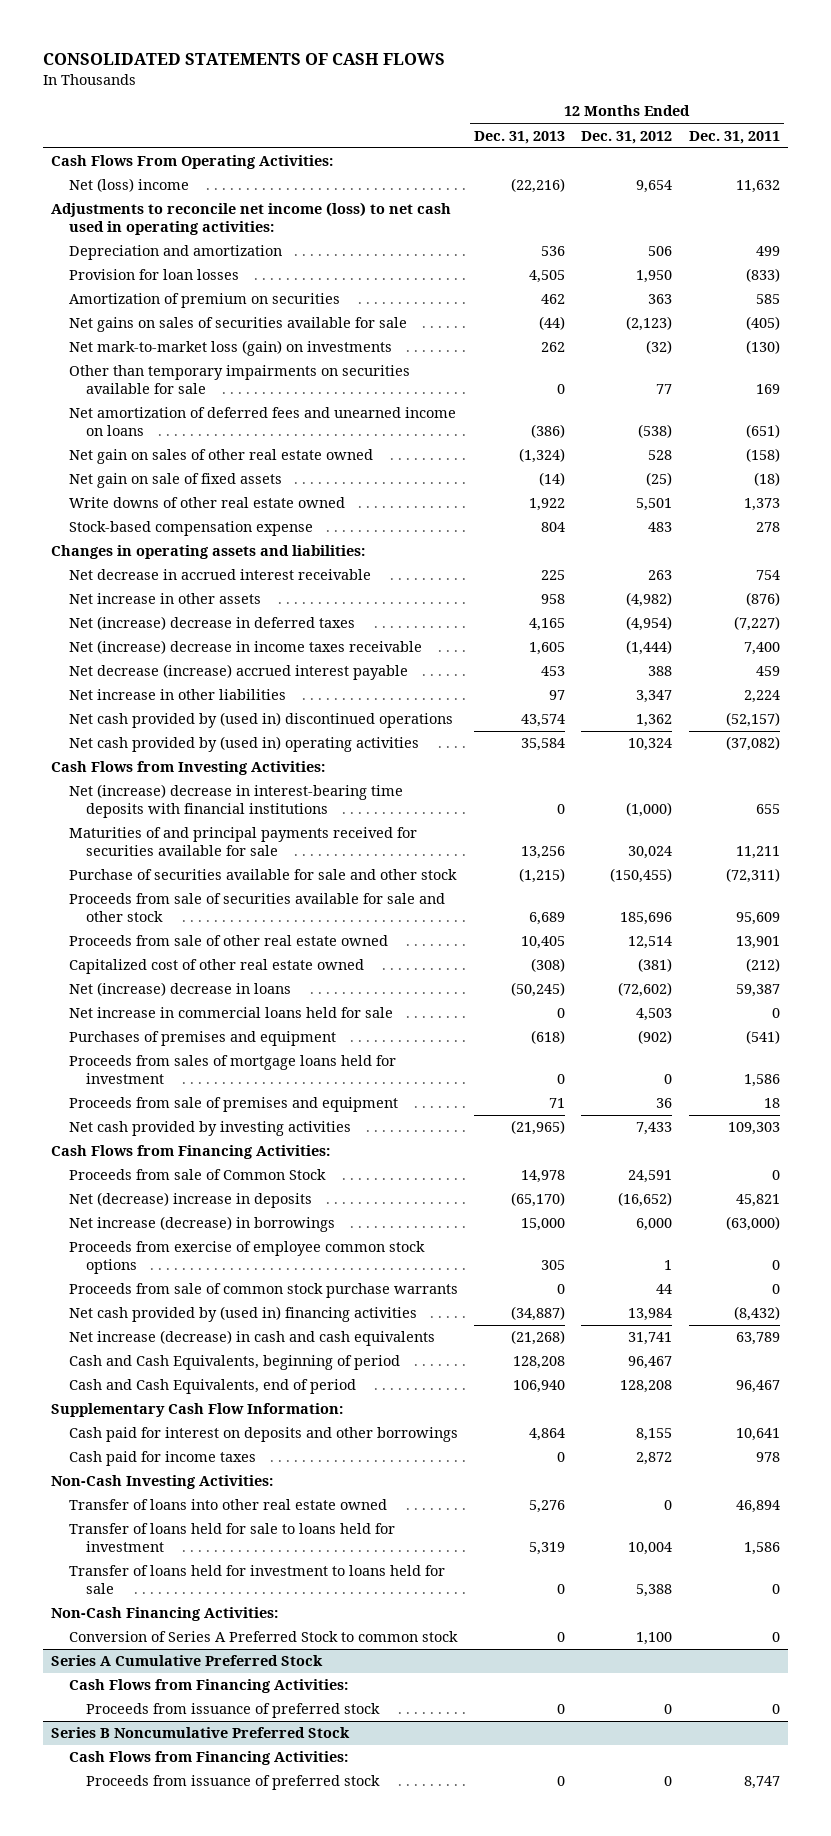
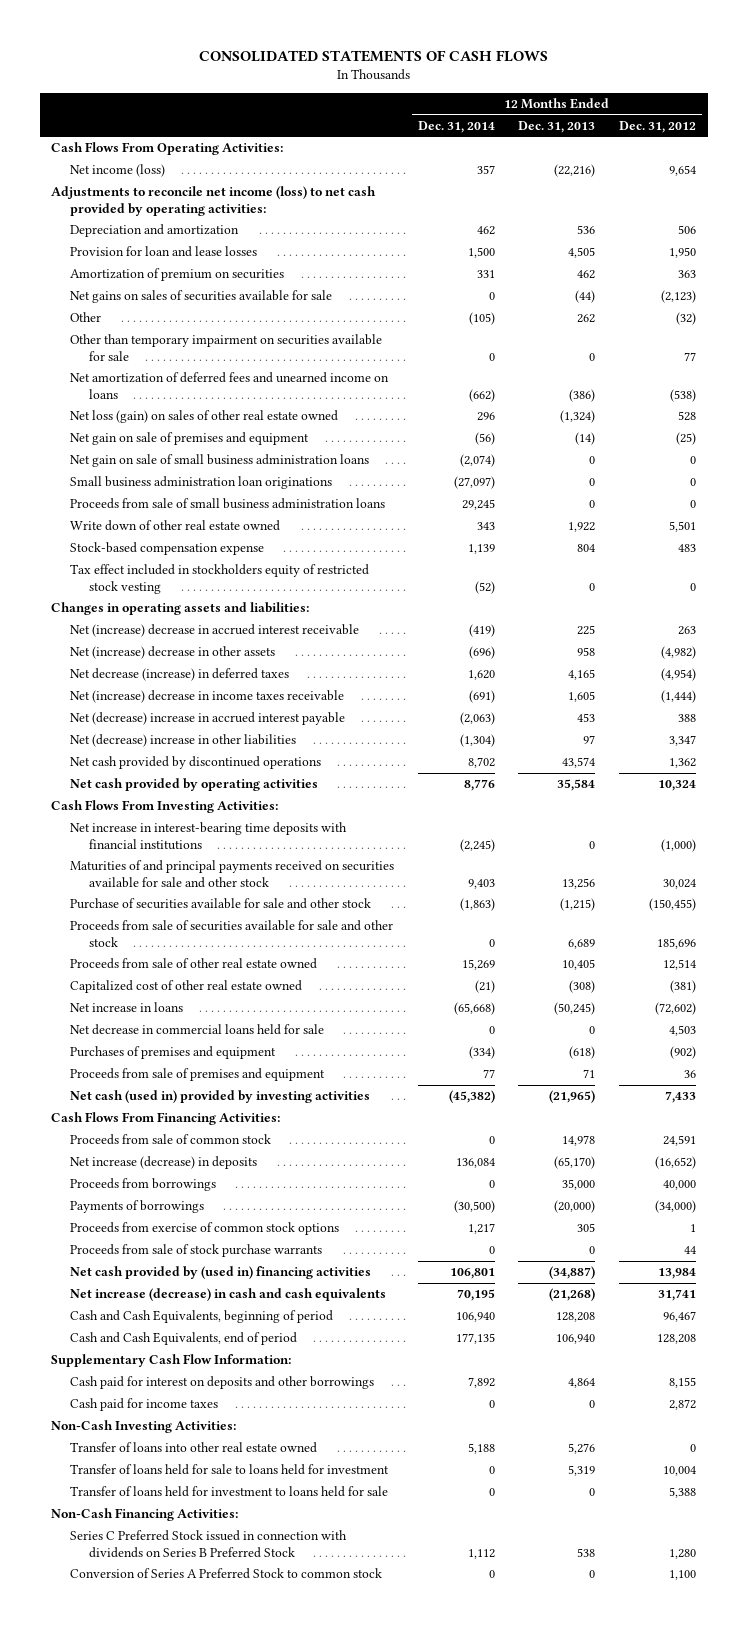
[688,130,780,144] Dec. 31, 2011 -> none
none -> [417,120,495,133] Dec. 31, 2014
[68,178,189,193] Net (loss) income -> [70,164,166,178] Net income (loss)
[51,202,452,236] Adjustments to reconcile net income (loss) to net cash used in operating activities: -> [51,186,377,216] Adjustments to reconcile net income (loss) to net cash provided by operating activities:
[68,269,239,281] Provision for loan losses -> [70,246,258,258] Provision for loan and lease losses
[68,340,392,357] Net mark-to-market loss (gain) on investments -> [70,312,102,323] Other
[68,365,410,395] Other than temporary impairments on securities available for sale -> [70,334,383,361] Other than temporary impairment on securities available for sale
[68,449,373,465] Net gain on sales of other real estate owned -> [70,410,339,424] Net loss (gain) on sales of other real estate owned
[68,473,282,489] Net gain on sale of fixed assets -> [70,432,310,446] Net gain on sale of premises and equipment
none -> [70,454,370,468] Net gain on sale of small business administration loans
none -> [70,476,333,490] Small business administration loan originations
none -> [70,498,386,510] Proceeds from sale of small business administration loans
[68,497,345,509] Write downs of other real estate owned -> [70,520,281,532] Write down of other real estate owned
none -> [70,564,370,594] Tax effect included in stockholders equity of restricted stock vesting
[68,569,371,581] Net decrease in accrued interest receivable -> [70,624,360,638] Net (increase) decrease in accrued interest receivable
[68,593,261,605] Net increase in other assets -> [70,646,276,660] Net (increase) decrease in other assets
[68,616,355,631] Net (increase) decrease in deferred taxes -> [70,668,290,682] Net decrease (increase) in deferred taxes
[68,664,408,681] Net decrease (increase) accrued interest payable -> [70,712,346,726] Net (decrease) increase in accrued interest payable
[68,689,286,701] Net increase in other liabilities -> [70,734,297,748] Net (decrease) increase in other liabilities
[68,712,453,729] Net cash provided by (used in) discontinued operations -> [70,756,322,770] Net cash provided by discontinued operations
[68,736,419,753] Net cash provided by (used in) operating activities -> [70,778,319,792] Net cash provided by operating activities
[51,761,326,776] Cash Flows from Investing Activities: -> [51,800,279,814] Cash Flows From Investing Activities:
[68,784,403,819] Net (increase) decrease in interest-bearing time deposits with financial institutions -> [70,822,348,850] Net increase in interest-bearing time deposits with financial institutions
[68,827,417,857] Maturities of and principal payments received for securities available for sale -> [70,860,395,888] Maturities of and principal payments received on securities available for sale and other stock
[68,982,291,997] Net (increase) decrease in loans -> [70,1002,184,1013] Net increase in loans
[68,1007,393,1019] Net increase in commercial loans held for sale -> [70,1024,325,1036] Net decrease in commercial loans held for sale
[68,1055,396,1085] Proceeds from sales of mortgage loans held for investment -> none
[68,1216,335,1233] Net increase (decrease) in borrowings -> none
[68,1121,351,1137] Net cash provided by investing activities -> [70,1090,371,1104] Net cash (used in) provided by investing activities
[51,1145,331,1160] Cash Flows from Financing Activities: -> [51,1112,281,1126] Cash Flows From Financing Activities:
[68,1169,326,1181] Proceeds from sale of Common Stock -> [70,1134,272,1146] Proceeds from sale of common stock
[68,1192,312,1209] Net (decrease) increase in deposits -> [70,1156,258,1170] Net increase (decrease) in deposits
none -> [70,1178,217,1192] Proceeds from borrowings
none -> [70,1200,205,1214] Payments of borrowings
[68,1241,425,1275] Proceeds from exercise of employee common stock options -> [70,1222,340,1236] Proceeds from exercise of common stock options
[68,1283,458,1299] Proceeds from sale of common stock purchase warrants -> [70,1244,323,1258] Proceeds from sale of stock purchase warrants
none -> [70,1530,348,1558] Series C Preferred Stock issued in connection with dividends on Series B Preferred Stock
[51,1655,324,1667] Series A Cumulative Preferred Stock -> none
[68,1679,348,1694] Cash Flows from Financing Activities: -> none
[86,1703,381,1719] Proceeds from issuance of preferred stock -> none
[51,1727,351,1739] Series B Noncumulative Preferred Stock -> none
[68,1751,348,1766] Cash Flows from Financing Activities: -> none
[86,1775,381,1791] Proceeds from issuance of preferred stock -> none

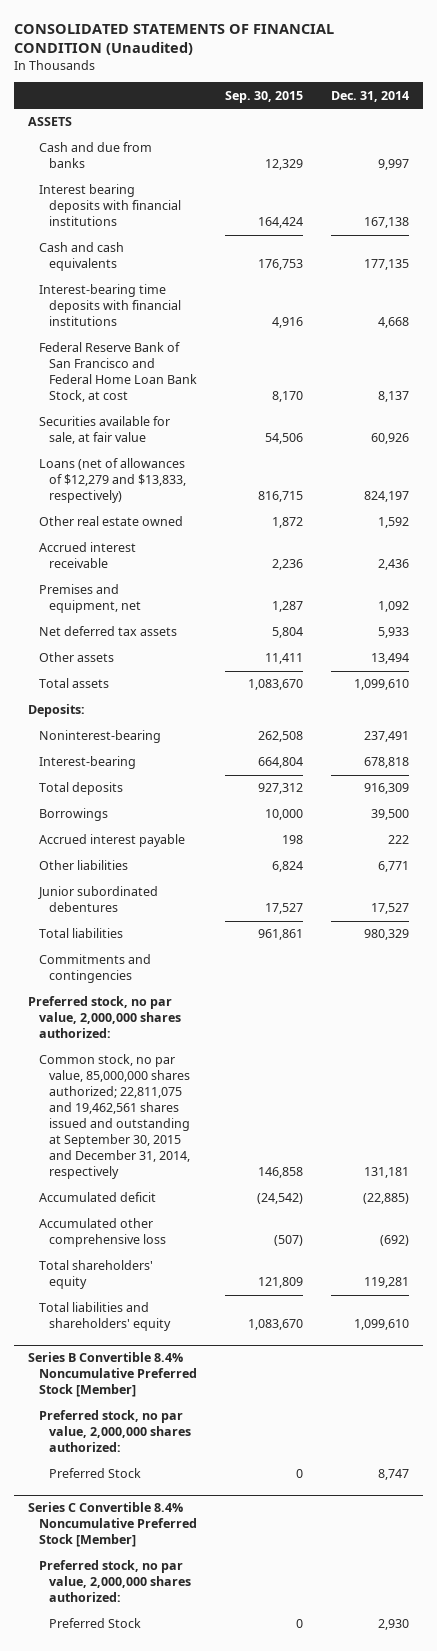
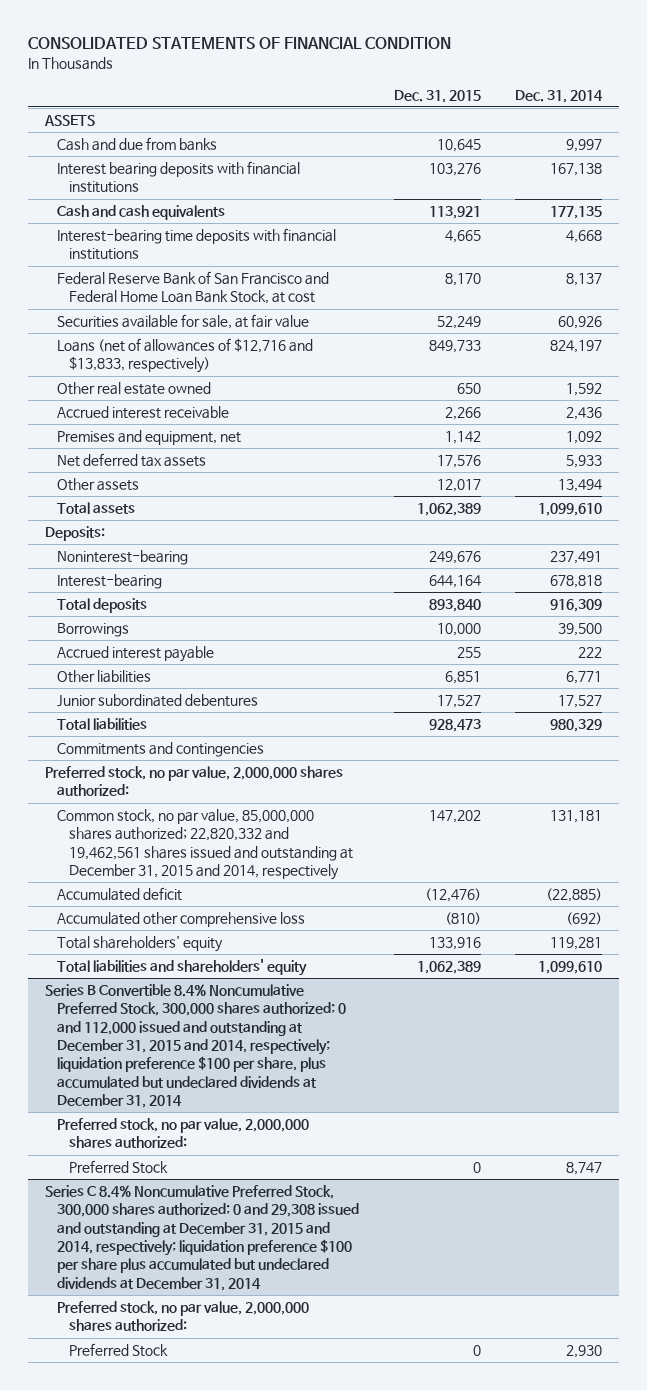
[14,23,335,56] CONSOLIDATED STATEMENTS OF FINANCIAL CONDITION (Unaudited) -> [27,37,451,50] CONSOLIDATED STATEMENTS OF FINANCIAL CONDITION
[225,90,304,103] Sep. 30, 2015 -> none
none -> [393,89,481,103] Dec. 31, 2015
[38,458,187,504] Loans (net of allowances of $12,279 and $13,833, respectively) -> [56,338,313,374] Loans (net of allowances of $12,716 and $13,833, respectively)
[38,1054,191,1180] Common stock, no par value, 85,000,000 shares authorized; 22,811,075 and 19,462,561 shares issued and outstanding at September 30, 2015 and December 31, 2014, respectively -> [56,809,353,881] Common stock, no par value, 85,000,000 shares authorized; 22,820,332 and 19,462,561 shares issued and outstanding at December 31, 2015 and 2014, respectively
[28,1352,197,1398] Series B Convertible 8.4% Noncumulative Preferred Stock [Member] -> [44,984,346,1108] Series B Convertible 8.4% Noncumulative Preferred Stock, 300,000 shares authorized; 0 and 112,000 issued and outstanding at December 31, 2015 and 2014, respectively; liquidation preference $100 per share, plus accumulated but undeclared dividends at December 31, 2014
[28,1502,197,1548] Series C Convertible 8.4% Noncumulative Preferred Stock [Member] -> [44,1185,359,1291] Series C 8.4% Noncumulative Preferred Stock, 300,000 shares authorized; 0 and 29,308 issued and outstanding at December 31, 2015 and 2014, respectively; liquidation preference $100 per share plus accumulated but undeclared dividends at December 31, 2014

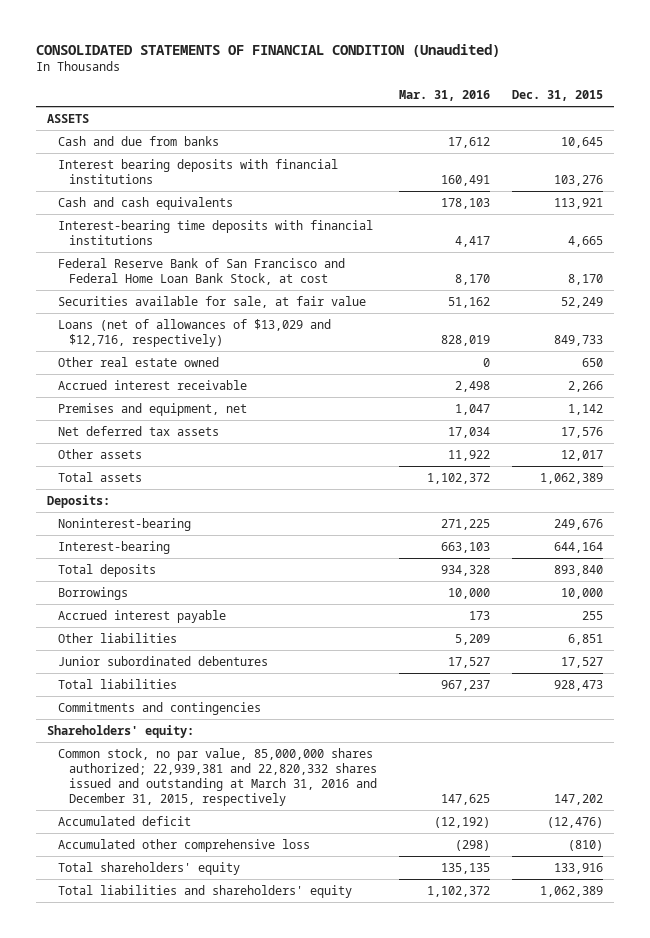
[27,37,451,50] CONSOLIDATED STATEMENTS OF FINANCIAL CONDITION -> [36,43,501,57] CONSOLIDATED STATEMENTS OF FINANCIAL CONDITION (Unaudited)
[515,89,604,103] Dec. 31, 2014 -> none
none -> [399,89,491,101] Mar. 31, 2016
[56,338,313,374] Loans (net of allowances of $12,716 and $13,833, respectively) -> [58,318,332,347] Loans (net of allowances of $13,029 and $12,716, respectively)
[44,766,343,797] Preferred stock, no par value, 2,000,000 shares authorized: -> none
none -> [47,724,195,738] Shareholders' equity:
[56,809,353,881] Common stock, no par value, 85,000,000 shares authorized; 22,820,332 and 19,462,561 shares issued and outstanding at December 31, 2015 and 2014, respectively -> [58,747,378,807] Common stock, no par value, 85,000,000 shares authorized; 22,939,381 and 22,820,332 shares issued and outstanding at March 31, 2016 and December 31, 2015, respectively
[44,984,346,1108] Series B Convertible 8.4% Noncumulative Preferred Stock, 300,000 shares authorized; 0 and 112,000 issued and outstanding at December 31, 2015 and 2014, respectively; liquidation preference $100 per share, plus accumulated but undeclared dividends at December 31, 2014 -> none
[56,1118,309,1149] Preferred stock, no par value, 2,000,000 shares authorized: -> none
[68,1160,168,1175] Preferred Stock -> none
[44,1185,359,1291] Series C 8.4% Noncumulative Preferred Stock, 300,000 shares authorized; 0 and 29,308 issued and outstanding at December 31, 2015 and 2014, respectively; liquidation preference $100 per share plus accumulated but undeclared dividends at December 31, 2014 -> none
[56,1301,309,1332] Preferred stock, no par value, 2,000,000 shares authorized: -> none
[68,1343,168,1358] Preferred Stock -> none

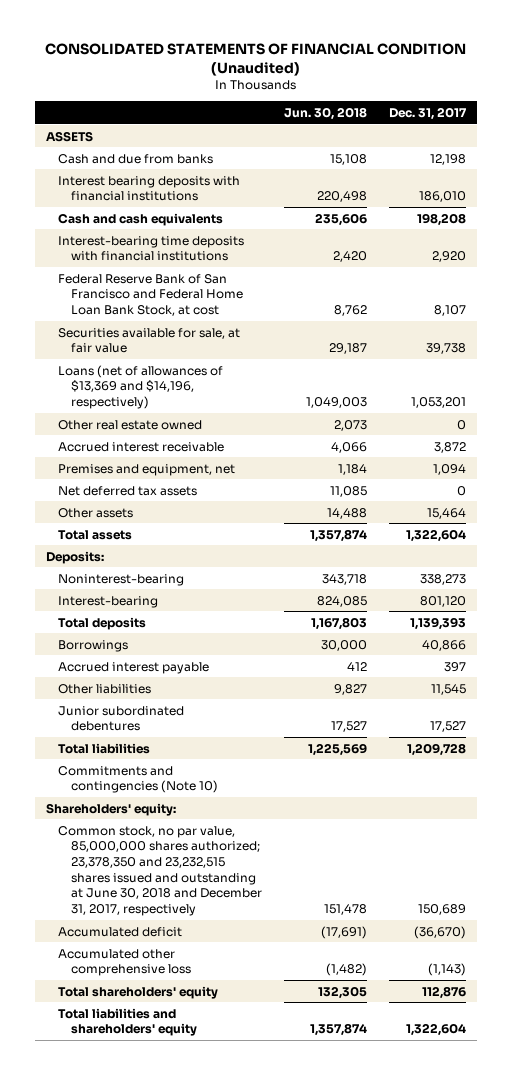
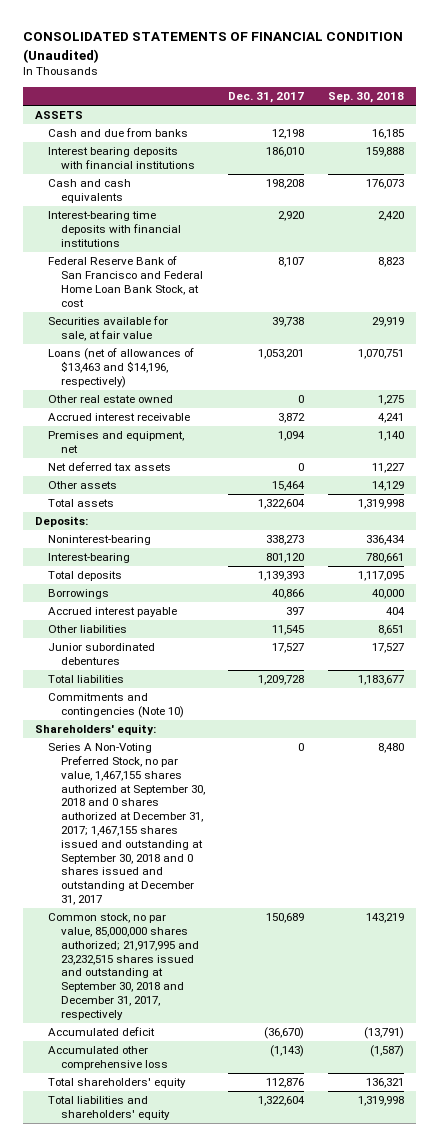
[283,107,367,121] Jun. 30, 2018 -> none
none -> [327,92,404,104] Sep. 30, 2018
[58,364,224,410] Loans (net of allowances of $13,369 and $14,196, respectively) -> [47,348,194,388] Loans (net of allowances of $13,463 and $14,196, respectively)
none -> [47,743,205,905] Series A Non-Voting Preferred Stock, no par value, 1,467,155 shares authorized at September 30, 2018 and 0 shares authorized at December 31, 2017; 1,467,155 shares issued and outstanding at September 30, 2018 and 0 shares issued and outstanding at December 31, 2017
[58,825,262,917] Common stock, no par value, 85,000,000 shares authorized; 23,378,350 and 23,232,515 shares issued and outstanding at June 30, 2018 and December 31, 2017, respectively -> [47,913,199,1020] Common stock, no par value, 85,000,000 shares authorized; 21,917,995 and 23,232,515 shares issued and outstanding at September 30, 2018 and December 31, 2017, respectively

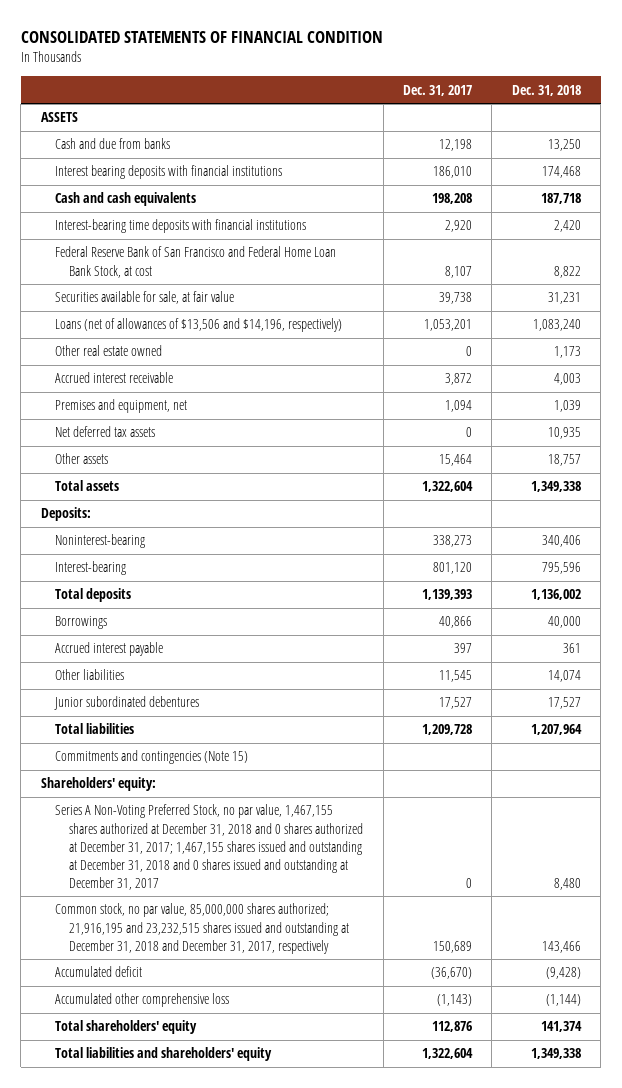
[23,32,404,63] CONSOLIDATED STATEMENTS OF FINANCIAL CONDITION (Unaudited) -> [20,30,383,43] CONSOLIDATED STATEMENTS OF FINANCIAL CONDITION
[327,92,404,104] Sep. 30, 2018 -> none
none -> [511,84,581,96] Dec. 31, 2018
[47,348,194,388] Loans (net of allowances of $13,463 and $14,196, respectively) -> [55,318,343,333] Loans (net of allowances of $13,506 and $14,196, respectively)
[47,693,184,719] Commitments and contingencies (Note 10) -> [55,750,249,765] Commitments and contingencies (Note 15)
[47,743,205,905] Series A Non-Voting Preferred Stock, no par value, 1,467,155 shares authorized at September 30, 2018 and 0 shares authorized at December 31, 2017; 1,467,155 shares issued and outstanding at September 30, 2018 and 0 shares issued and outstanding at December 31, 2017 -> [55,804,364,890] Series A Non-Voting Preferred Stock, no par value, 1,467,155 shares authorized at December 31, 2018 and 0 shares authorized at December 31, 2017; 1,467,155 shares issued and outstanding at December 31, 2018 and 0 shares issued and outstanding at December 31, 2017
[47,913,199,1020] Common stock, no par value, 85,000,000 shares authorized; 21,917,995 and 23,232,515 shares issued and outstanding at September 30, 2018 and December 31, 2017, respectively -> [55,903,350,954] Common stock, no par value, 85,000,000 shares authorized; 21,916,195 and 23,232,515 shares issued and outstanding at December 31, 2018 and December 31, 2017, respectively

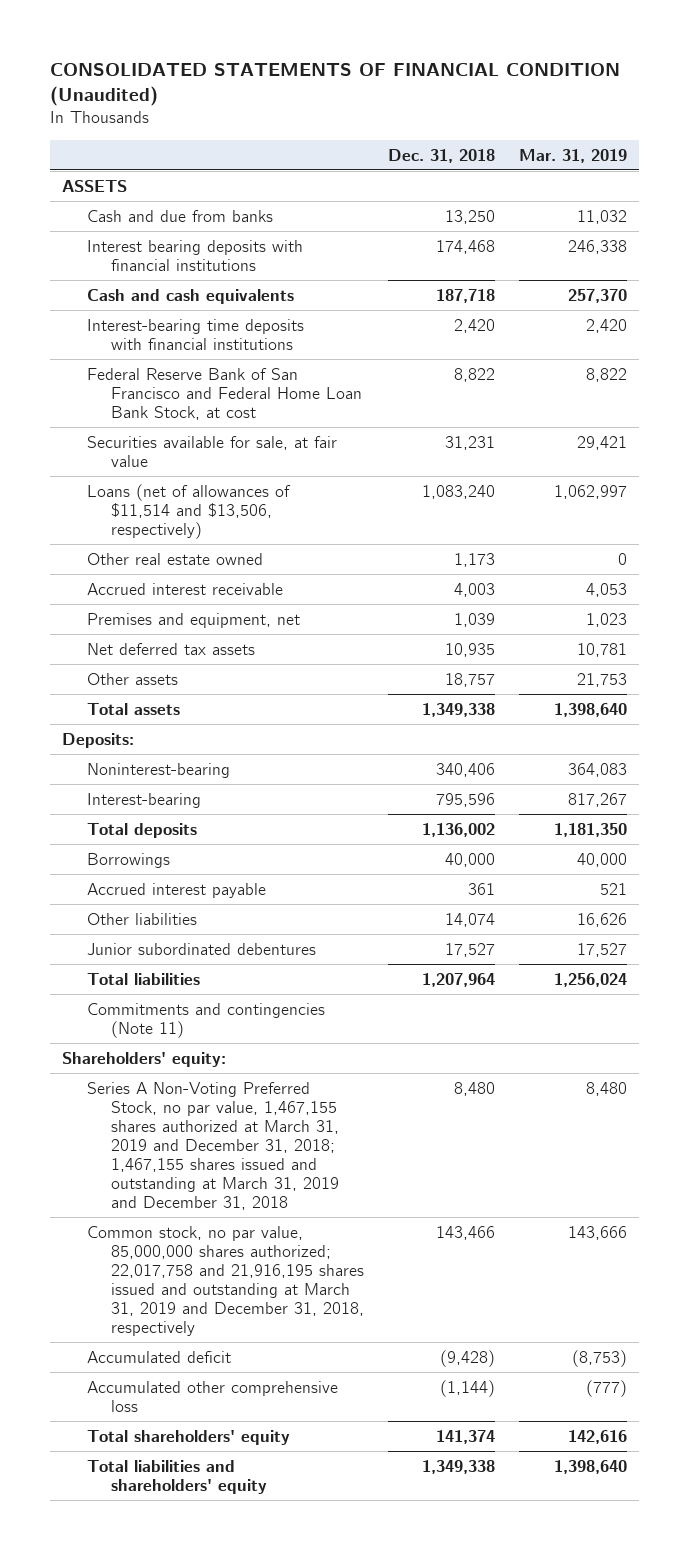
[20,30,383,43] CONSOLIDATED STATEMENTS OF FINANCIAL CONDITION -> [50,62,621,107] CONSOLIDATED STATEMENTS OF FINANCIAL CONDITION (Unaudited)
[403,84,473,96] Dec. 31, 2017 -> none
none -> [518,148,627,163] Mar. 31, 2019
[55,318,343,333] Loans (net of allowances of $13,506 and $14,196, respectively) -> [86,483,291,539] Loans (net of allowances of $11,514 and $13,506, respectively)
[55,750,249,765] Commitments and contingencies (Note 15) -> [86,1002,325,1038] Commitments and contingencies (Note 11)
[55,804,364,890] Series A Non-Voting Preferred Stock, no par value, 1,467,155 shares authorized at December 31, 2018 and 0 shares authorized at December 31, 2017; 1,467,155 shares issued and outstanding at December 31, 2018 and 0 shares issued and outstanding at December 31, 2017 -> [86,1081,340,1211] Series A Non-Voting Preferred Stock, no par value, 1,467,155 shares authorized at March 31, 2019 and December 31, 2018; 1,467,155 shares issued and outstanding at March 31, 2019 and December 31, 2018
[55,903,350,954] Common stock, no par value, 85,000,000 shares authorized; 21,916,195 and 23,232,515 shares issued and outstanding at December 31, 2018 and December 31, 2017, respectively -> [86,1225,365,1337] Common stock, no par value, 85,000,000 shares authorized; 22,017,758 and 21,916,195 shares issued and outstanding at March 31, 2019 and December 31, 2018, respectively

